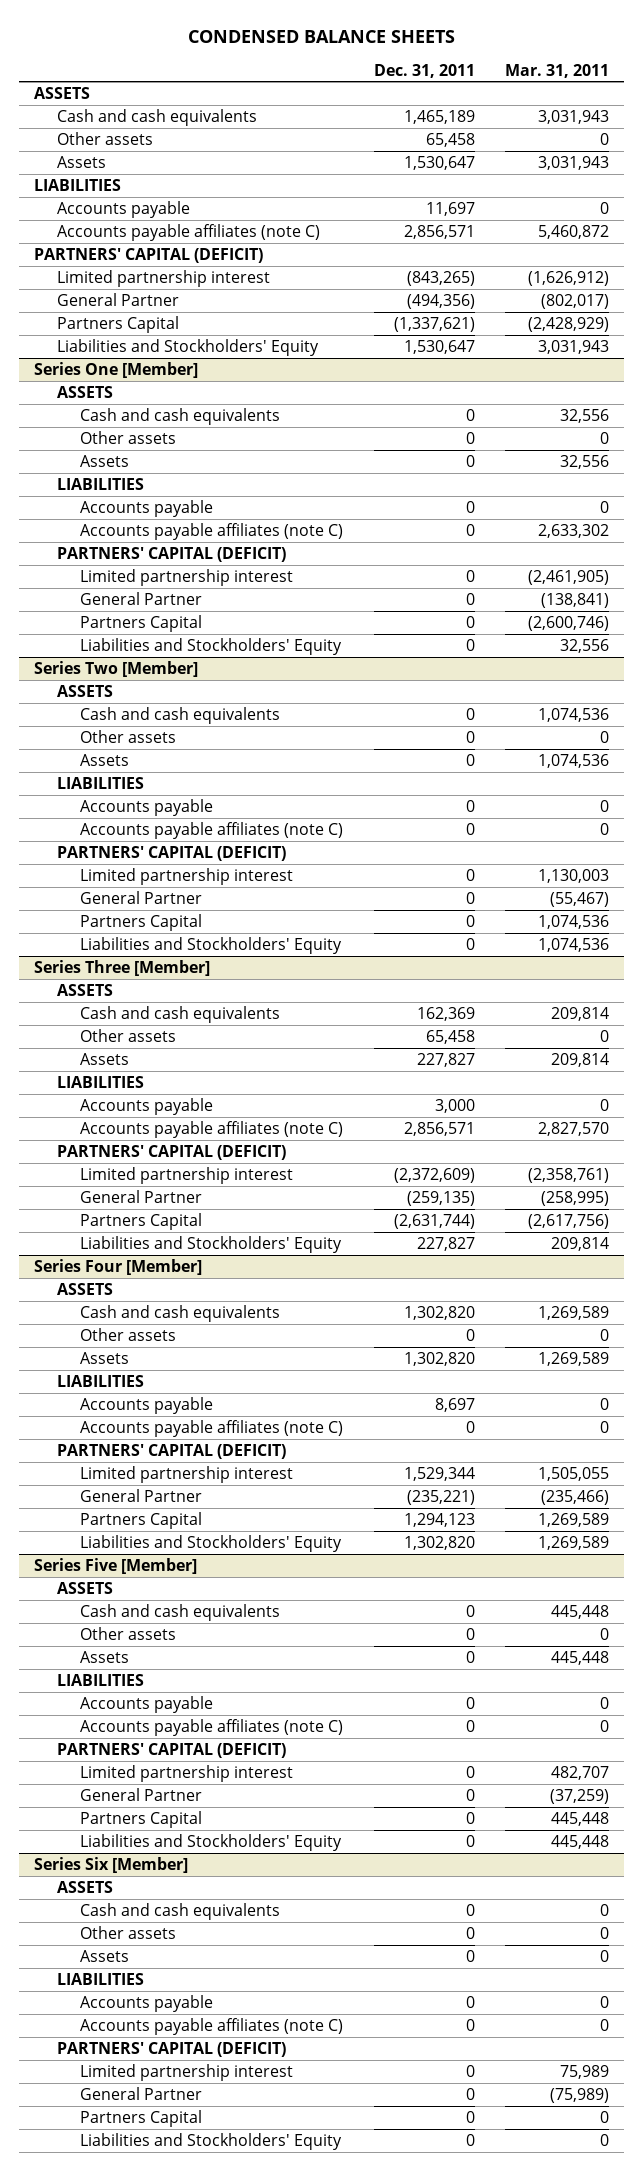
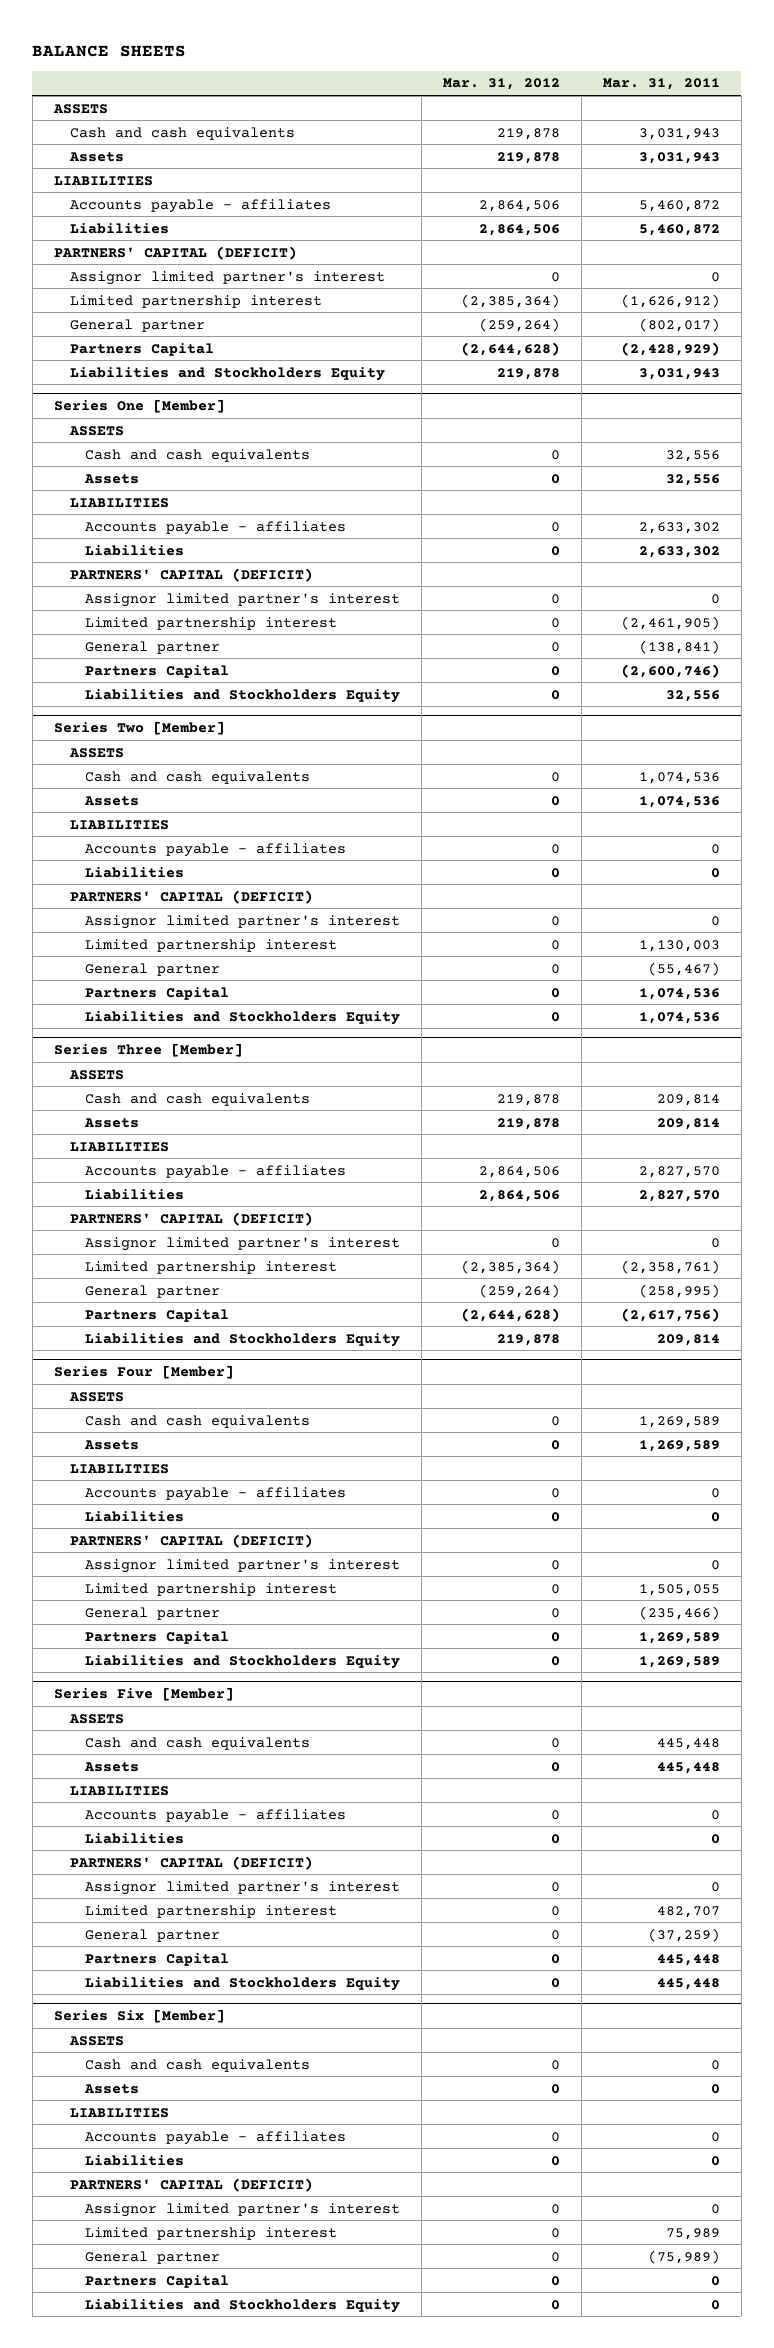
[187,29,455,43] CONDENSED BALANCE SHEETS -> [32,44,187,57] BALANCE SHEETS
[373,63,475,78] Dec. 31, 2011 -> none
none -> [442,78,560,91] Mar. 31, 2012
[57,131,154,145] Other assets -> none
[57,200,191,218] Accounts payable -> none
[57,223,321,241] Accounts payable affiliates (note C) -> [69,198,331,213] Accounts payable - affiliates
none -> [69,222,169,234] Liabilities
none -> [69,270,385,285] Assignor limited partner's interest
[57,292,180,306] General Partner -> [69,318,205,332] General partner
[57,338,320,356] Liabilities and Stockholders' Equity -> [69,366,385,381] Liabilities and Stockholders Equity
[80,430,177,444] Other assets -> none
[80,499,214,517] Accounts payable -> none
[80,522,344,540] Accounts payable affiliates (note C) -> [85,520,347,535] Accounts payable - affiliates
none -> [85,544,185,556] Liabilities
none -> [85,592,401,607] Assignor limited partner's interest
[80,591,203,605] General Partner -> [85,640,221,654] General partner
[80,637,343,655] Liabilities and Stockholders' Equity -> [85,688,401,703] Liabilities and Stockholders Equity
[80,729,177,743] Other assets -> none
[80,798,214,816] Accounts payable -> none
[80,821,344,839] Accounts payable affiliates (note C) -> [85,842,347,857] Accounts payable - affiliates
none -> [85,866,185,878] Liabilities
none -> [85,914,401,929] Assignor limited partner's interest
[80,890,203,904] General Partner -> [85,962,221,976] General partner
[80,936,343,954] Liabilities and Stockholders' Equity -> [85,1010,401,1025] Liabilities and Stockholders Equity
[80,1028,177,1042] Other assets -> none
[80,1097,214,1115] Accounts payable -> none
[80,1120,344,1138] Accounts payable affiliates (note C) -> [85,1164,347,1179] Accounts payable - affiliates
none -> [85,1188,185,1200] Liabilities
none -> [85,1236,401,1251] Assignor limited partner's interest
[80,1189,203,1203] General Partner -> [85,1284,221,1298] General partner
[80,1235,343,1253] Liabilities and Stockholders' Equity -> [85,1332,401,1347] Liabilities and Stockholders Equity
[80,1327,177,1341] Other assets -> none
[80,1396,214,1414] Accounts payable -> none
[80,1419,344,1437] Accounts payable affiliates (note C) -> [85,1486,347,1501] Accounts payable - affiliates
none -> [85,1510,185,1522] Liabilities
none -> [85,1558,401,1573] Assignor limited partner's interest
[80,1488,203,1502] General Partner -> [85,1606,221,1620] General partner
[80,1534,343,1552] Liabilities and Stockholders' Equity -> [85,1654,401,1669] Liabilities and Stockholders Equity
[80,1626,177,1640] Other assets -> none
[80,1695,214,1713] Accounts payable -> none
[80,1718,344,1736] Accounts payable affiliates (note C) -> [85,1808,347,1823] Accounts payable - affiliates
none -> [85,1832,185,1844] Liabilities
none -> [85,1880,401,1895] Assignor limited partner's interest
[80,1787,203,1801] General Partner -> [85,1928,221,1942] General partner
[80,1833,343,1851] Liabilities and Stockholders' Equity -> [85,1976,401,1991] Liabilities and Stockholders Equity
[80,1925,177,1939] Other assets -> none
[80,1994,214,2012] Accounts payable -> none
[80,2017,344,2035] Accounts payable affiliates (note C) -> [85,2130,347,2145] Accounts payable - affiliates
none -> [85,2154,185,2166] Liabilities
none -> [85,2202,401,2217] Assignor limited partner's interest
[80,2086,203,2100] General Partner -> [85,2250,221,2264] General partner
[80,2132,343,2150] Liabilities and Stockholders' Equity -> [85,2298,401,2313] Liabilities and Stockholders Equity

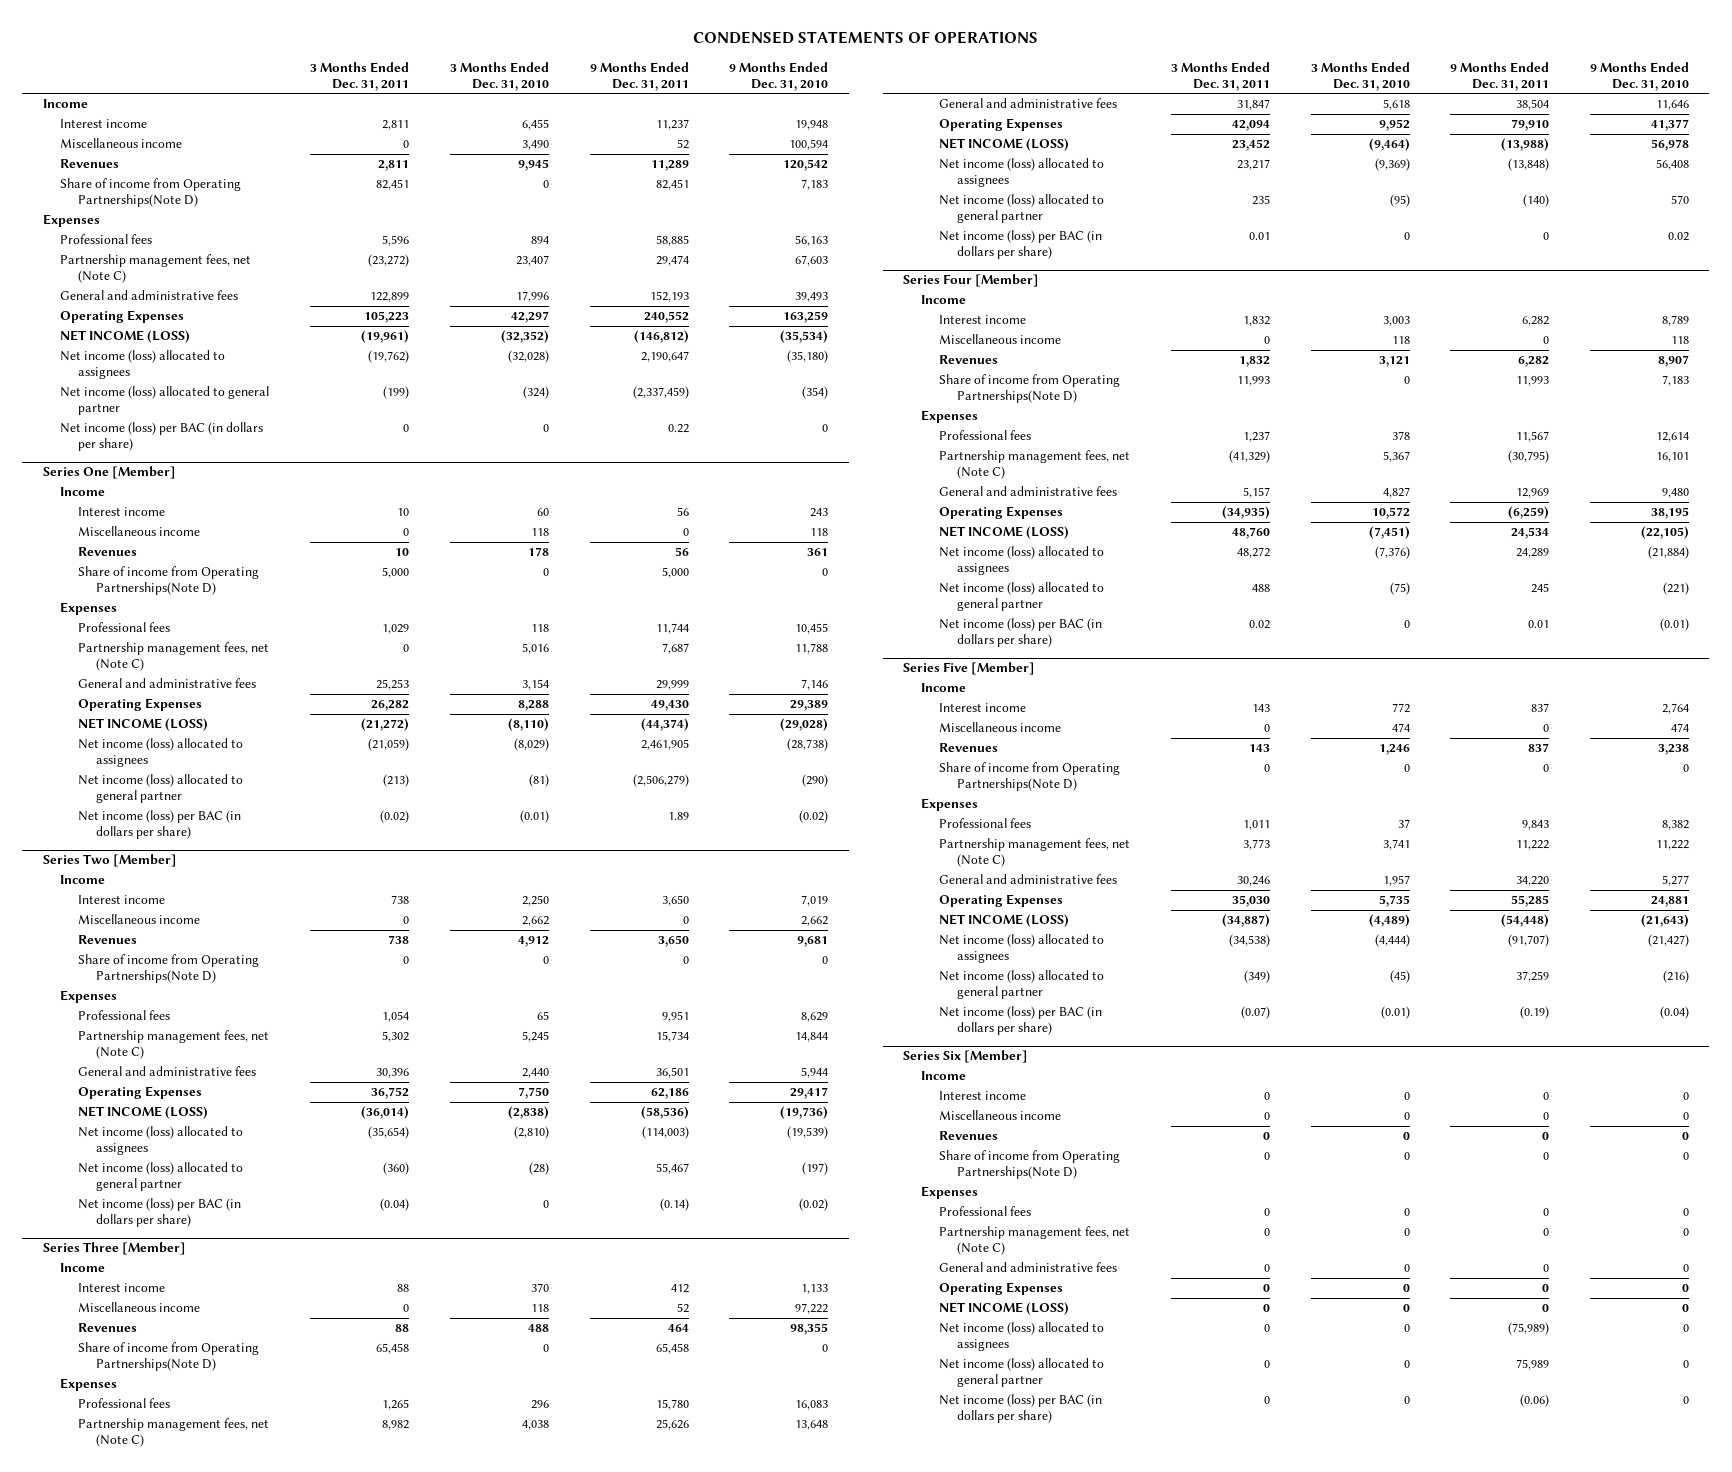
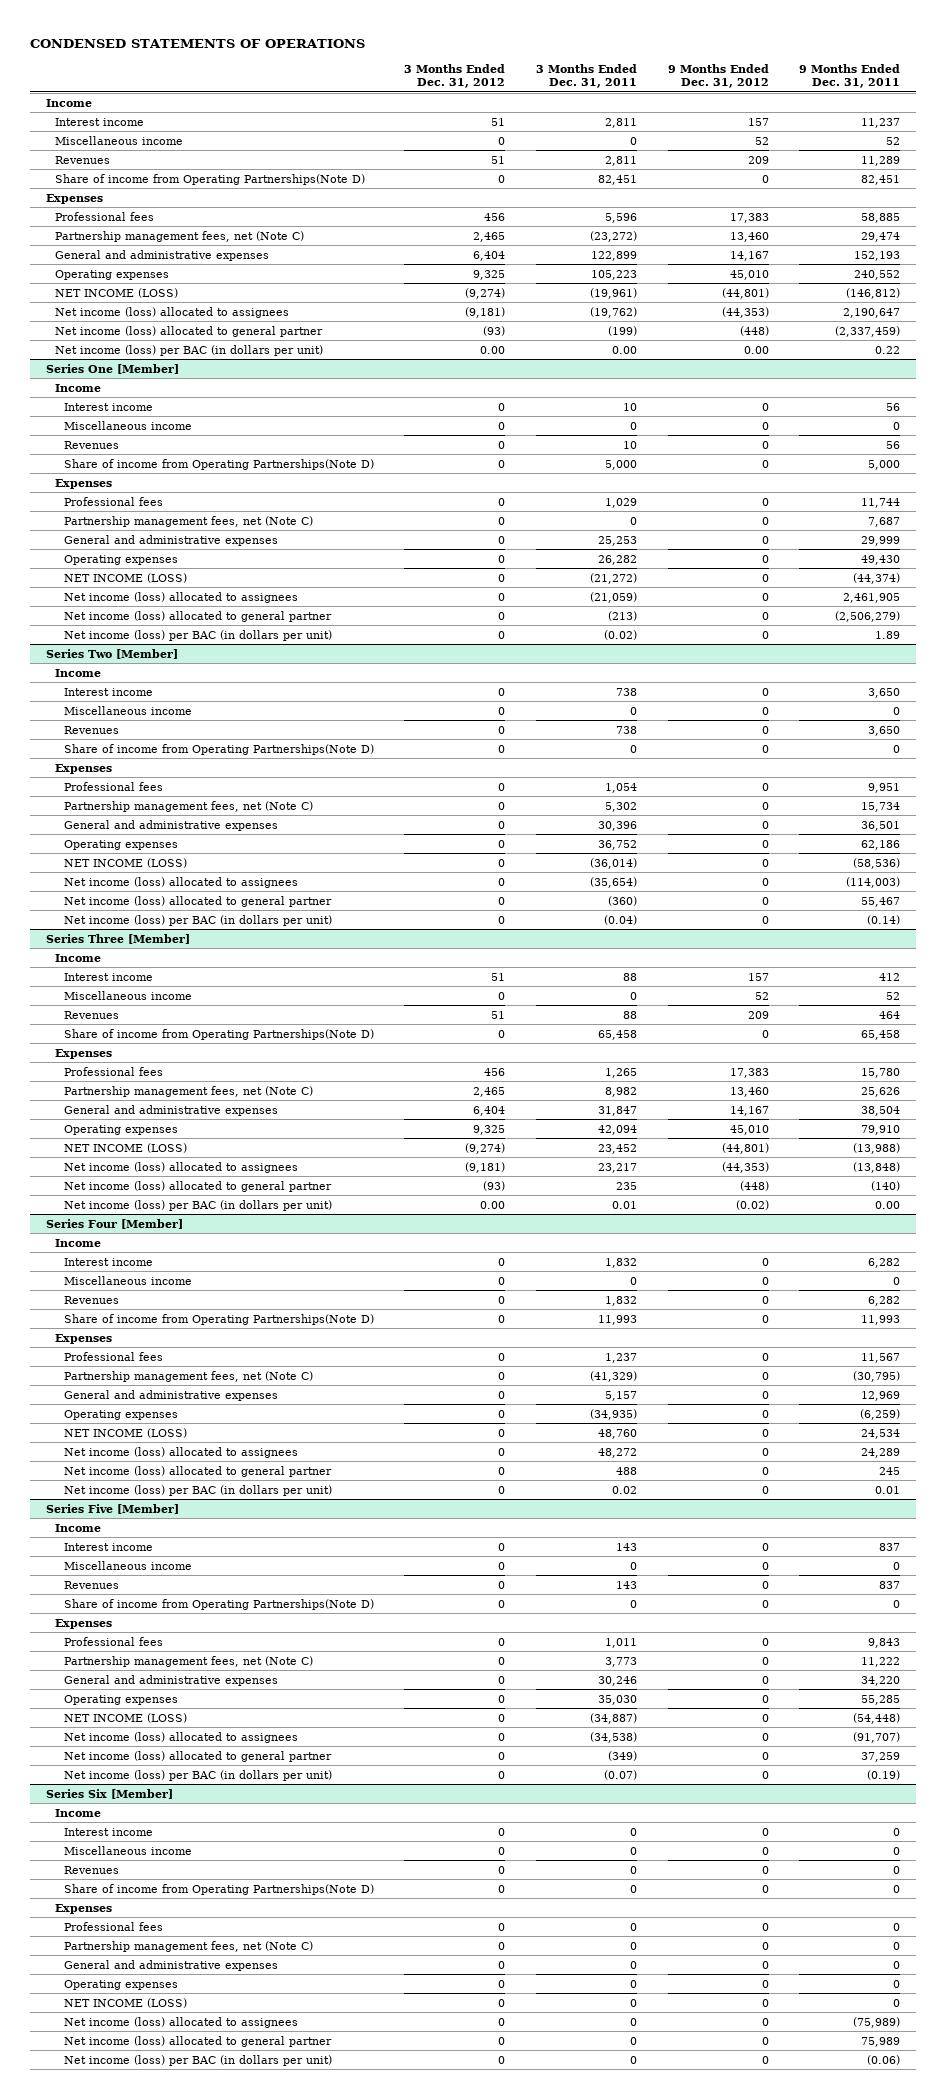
[449,61,549,91] 3 Months Ended Dec. 31, 2010 -> none
[729,61,829,91] 9 Months Ended Dec. 31, 2010 -> none
none -> [404,63,506,89] 3 Months Ended Dec. 31, 2012
none -> [667,63,769,89] 9 Months Ended Dec. 31, 2012
[60,290,239,301] General and administrative fees -> [54,249,269,261] General and administrative expenses
[60,310,185,324] Operating Expenses -> [54,269,169,280] Operating expenses
[60,422,264,452] Net income (loss) per BAC (in dollars per share) -> [54,344,323,356] Net income (loss) per BAC (in dollars per unit)
[403,424,410,433] 0 -> [612,345,638,354] 0.00
[78,678,257,689] General and administrative fees -> [63,534,278,546] General and administrative expenses
[78,698,203,712] Operating Expenses -> [63,554,178,565] Operating expenses
[78,810,242,840] Net income (loss) per BAC (in dollars per share) -> [63,629,332,641] Net income (loss) per BAC (in dollars per unit)
[78,1066,257,1077] General and administrative fees -> [63,819,278,831] General and administrative expenses
[78,1086,203,1100] Operating Expenses -> [63,839,178,850] Operating expenses
[78,1198,242,1228] Net income (loss) per BAC (in dollars per share) -> [63,914,332,926] Net income (loss) per BAC (in dollars per unit)
[939,98,1118,109] General and administrative fees -> [63,1104,278,1116] General and administrative expenses
[939,118,1064,132] Operating Expenses -> [63,1124,178,1135] Operating expenses
[939,230,1103,260] Net income (loss) per BAC (in dollars per share) -> [63,1199,332,1211] Net income (loss) per BAC (in dollars per unit)
[1543,232,1550,241] 0 -> [875,1200,901,1209] 0.00
[939,486,1118,497] General and administrative fees -> [63,1389,278,1401] General and administrative expenses
[939,506,1064,520] Operating Expenses -> [63,1409,178,1420] Operating expenses
[939,618,1103,648] Net income (loss) per BAC (in dollars per share) -> [63,1484,332,1496] Net income (loss) per BAC (in dollars per unit)
[939,874,1118,885] General and administrative fees -> [63,1674,278,1686] General and administrative expenses
[939,894,1064,908] Operating Expenses -> [63,1694,178,1705] Operating expenses
[939,1006,1103,1036] Net income (loss) per BAC (in dollars per share) -> [63,1769,332,1781] Net income (loss) per BAC (in dollars per unit)
[939,1262,1118,1273] General and administrative fees -> [63,1959,278,1971] General and administrative expenses
[939,1282,1064,1296] Operating Expenses -> [63,1979,178,1990] Operating expenses
[939,1394,1103,1424] Net income (loss) per BAC (in dollars per share) -> [63,2054,332,2066] Net income (loss) per BAC (in dollars per unit)

